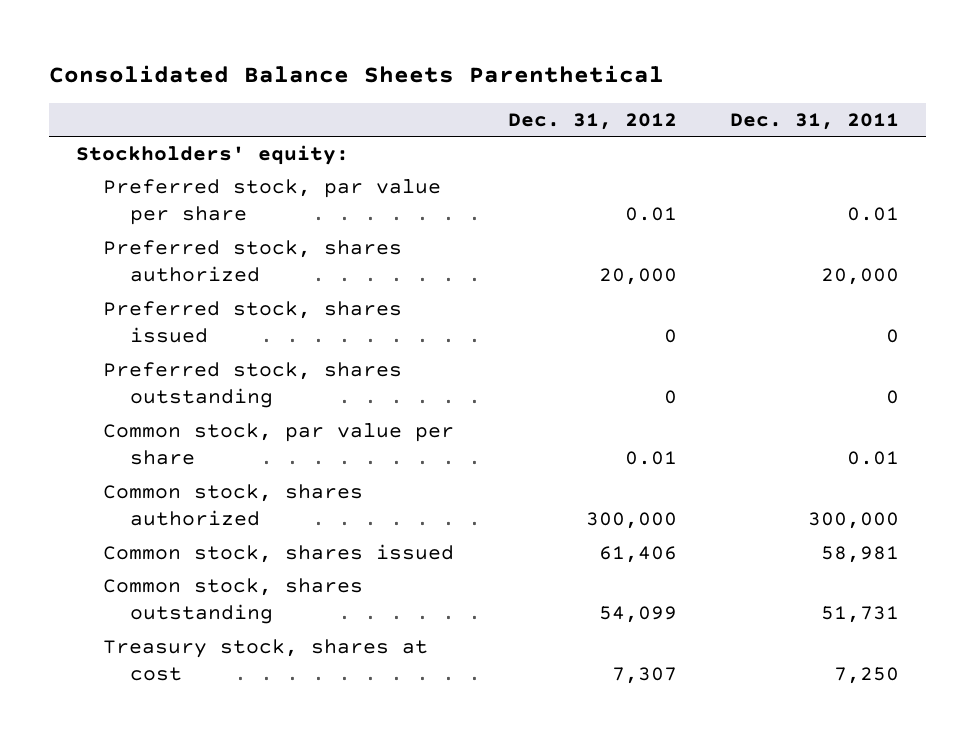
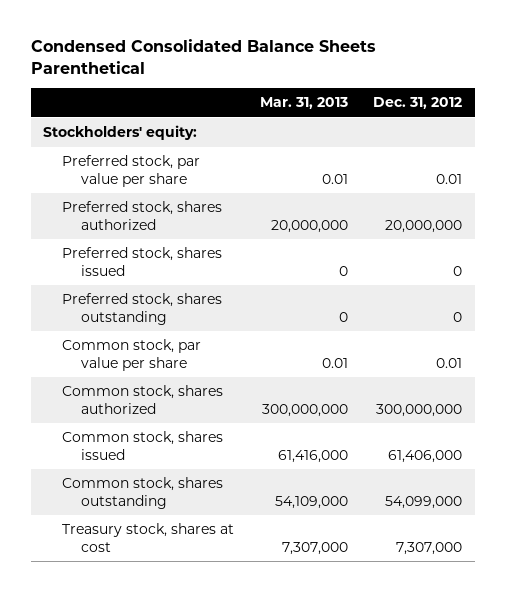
[48,64,664,83] Consolidated Balance Sheets Parenthetical -> [30,39,376,74] Condensed Consolidated Balance Sheets Parenthetical
[730,113,900,131] Dec. 31, 2011 -> none
none -> [259,97,348,110] Mar. 31, 2013
[598,268,677,286] 20,000 -> [385,219,463,233] 20,000,000
[585,512,677,530] 300,000 -> [376,403,463,417] 300,000,000
[598,545,677,563] 61,406 -> [388,449,463,463] 61,406,000
[598,606,677,624] 54,099 -> [385,495,463,509] 54,099,000
[611,667,677,685] 7,307 -> [396,541,463,555] 7,307,000

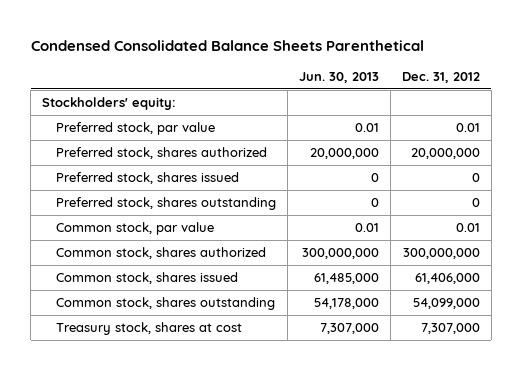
[259,97,348,110] Mar. 31, 2013 -> none
none -> [298,71,379,83] Jun. 30, 2013
[62,155,201,187] Preferred stock, par value per share -> [55,122,215,136] Preferred stock, par value
[62,339,202,371] Common stock, par value per share -> [55,222,214,236] Common stock, par value

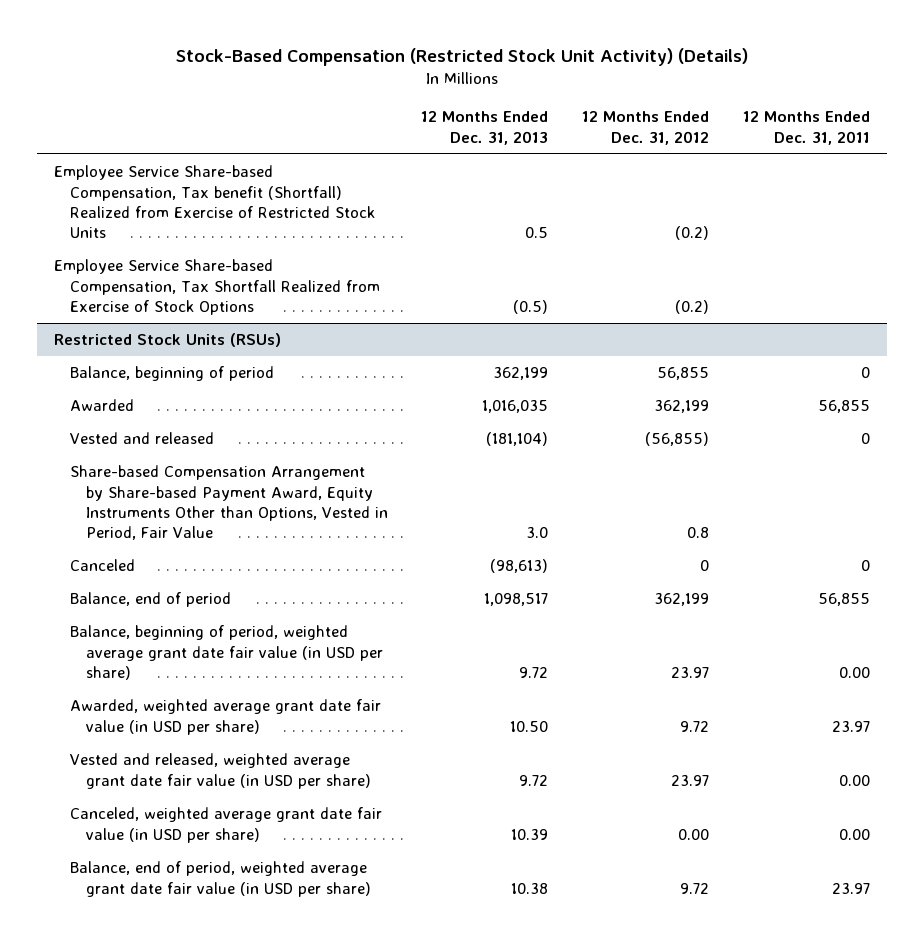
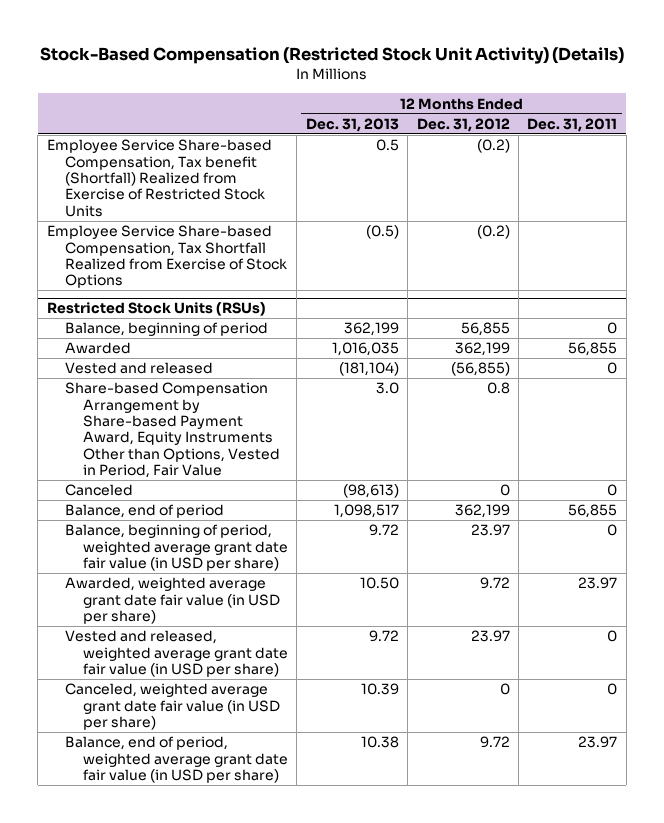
[839,666,871,678] 0.00 -> [607,524,618,537] 0
[839,774,871,786] 0.00 -> [607,630,618,643] 0
[678,828,710,840] 0.00 -> [499,683,510,696] 0
[839,828,871,840] 0.00 -> [607,683,618,696] 0

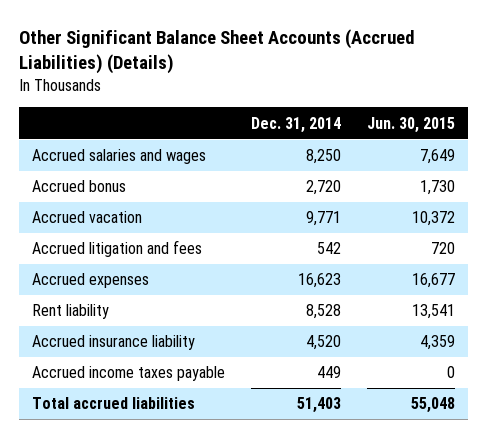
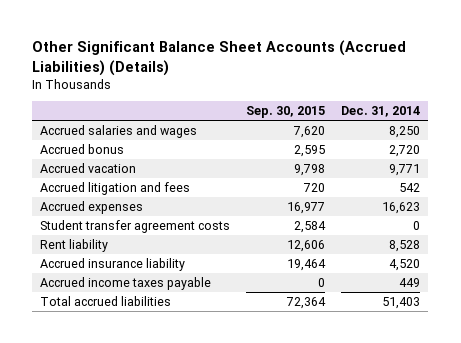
[367,116,456,133] Jun. 30, 2015 -> none
none -> [246,106,326,119] Sep. 30, 2015
none -> [40,219,231,233] Student transfer agreement costs

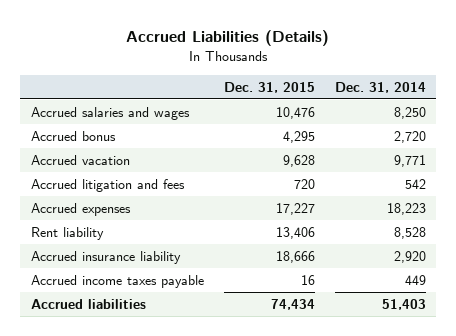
[32,39,407,76] Other Significant Balance Sheet Accounts (Accrued Liabilities) (Details) -> [126,30,330,47] Accrued Liabilities (Details)
[246,106,326,119] Sep. 30, 2015 -> none
none -> [223,81,315,93] Dec. 31, 2015
[40,219,231,233] Student transfer agreement costs -> none
[382,201,421,214] 16,623 -> [386,202,426,215] 18,223
[389,258,421,271] 4,520 -> [393,250,426,263] 2,920
[40,295,172,306] Total accrued liabilities -> [30,298,146,309] Accrued liabilities

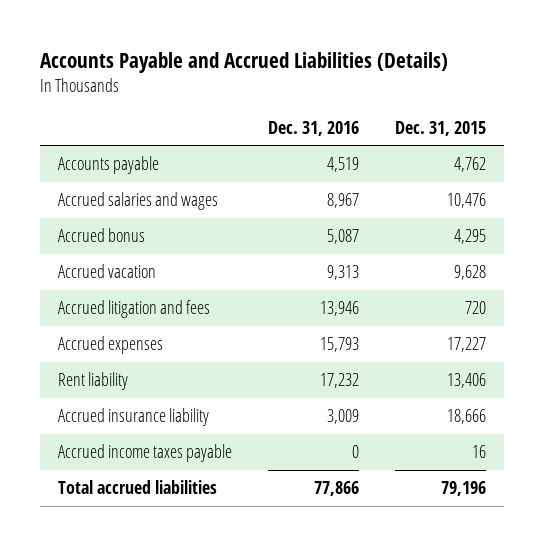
[126,30,330,47] Accrued Liabilities (Details) -> [40,51,449,73] Accounts Payable and Accrued Liabilities (Details)
[334,81,426,93] Dec. 31, 2014 -> none
none -> [268,120,360,136] Dec. 31, 2016
none -> [58,156,160,175] Accounts payable
[30,298,146,309] Accrued liabilities -> [58,480,218,495] Total accrued liabilities
[270,298,315,310] 74,434 -> [440,481,486,497] 79,196

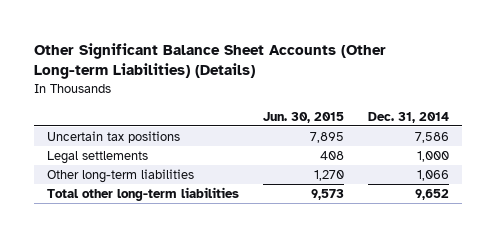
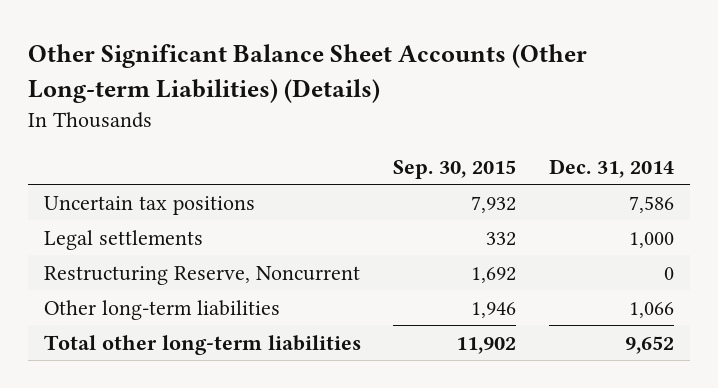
[263,111,345,123] Jun. 30, 2015 -> none
none -> [393,159,517,179] Sep. 30, 2015
none -> [44,265,361,285] Restructuring Reserve, Noncurrent

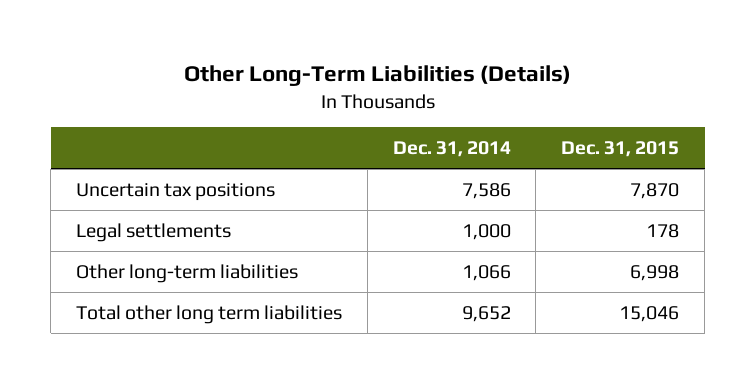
[27,44,587,103] Other Significant Balance Sheet Accounts (Other Long-term Liabilities) (Details) -> [183,65,571,87] Other Long-Term Liabilities (Details)
[393,159,517,179] Sep. 30, 2015 -> none
none -> [561,141,680,158] Dec. 31, 2015
[44,265,361,285] Restructuring Reserve, Noncurrent -> none
[44,334,362,355] Total other long-term liabilities -> [75,304,342,324] Total other long term liabilities

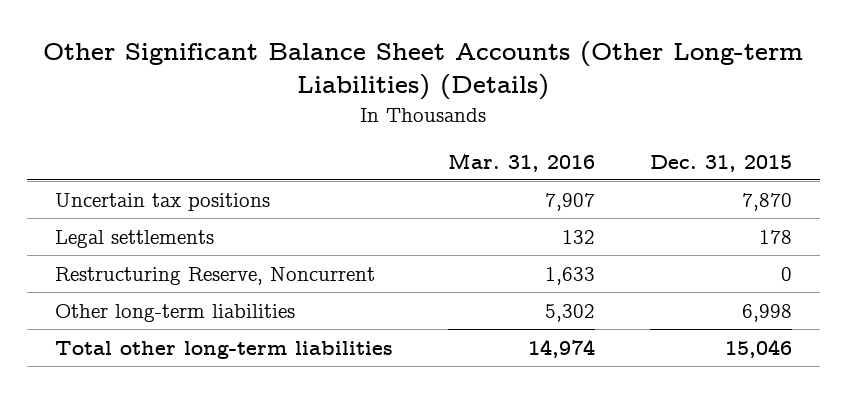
[183,65,571,87] Other Long-Term Liabilities (Details) -> [43,41,804,101] Other Significant Balance Sheet Accounts (Other Long-term Liabilities) (Details)
[392,141,511,158] Dec. 31, 2014 -> none
none -> [447,152,595,172] Mar. 31, 2016
none -> [54,266,375,285] Restructuring Reserve, Noncurrent
[75,304,342,324] Total other long term liabilities -> [54,340,393,359] Total other long-term liabilities

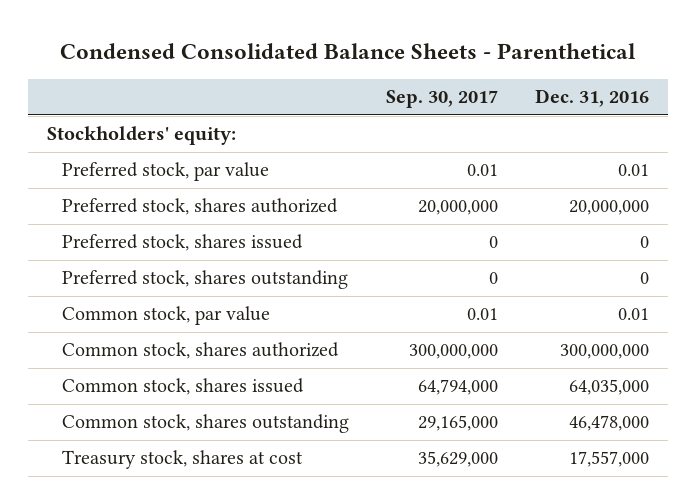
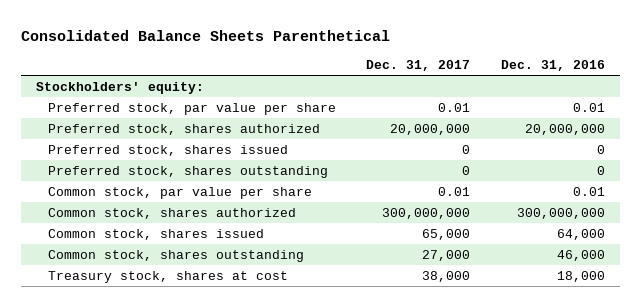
[60,43,637,60] Condensed Consolidated Balance Sheets - Parenthetical -> [21,30,391,42] Consolidated Balance Sheets Parenthetical
[386,90,499,109] Sep. 30, 2017 -> none
none -> [366,60,471,72] Dec. 31, 2017
[62,162,270,182] Preferred stock, par value -> [47,102,336,115] Preferred stock, par value per share
[62,306,271,326] Common stock, par value -> [47,186,312,199] Common stock, par value per share
[569,379,650,396] 64,035,000 -> [557,228,606,240] 64,000
[569,415,650,432] 46,478,000 -> [557,249,606,261] 46,000
[569,451,650,468] 17,557,000 -> [557,270,606,282] 18,000

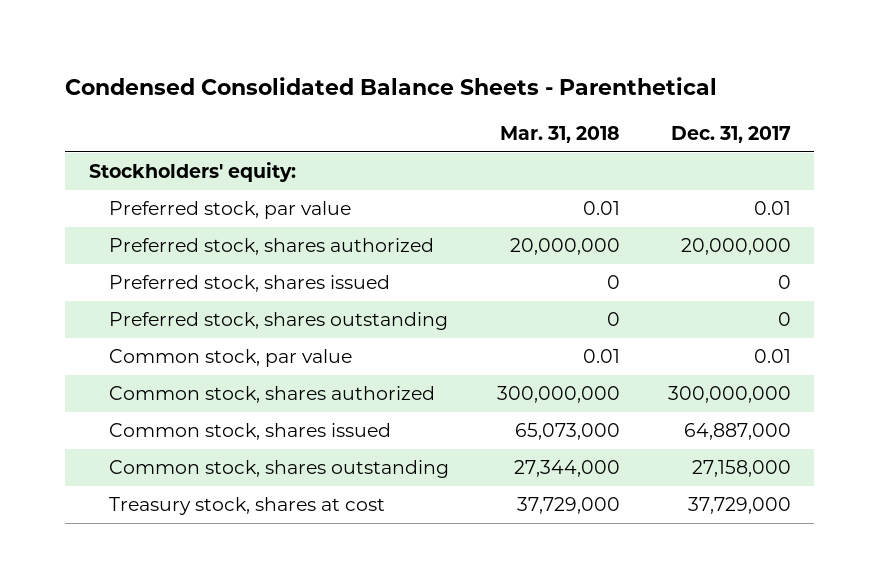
[21,30,391,42] Consolidated Balance Sheets Parenthetical -> [65,77,718,96] Condensed Consolidated Balance Sheets - Parenthetical
[501,60,606,72] Dec. 31, 2016 -> none
none -> [499,125,620,143] Mar. 31, 2018
[47,102,336,115] Preferred stock, par value per share -> [109,201,352,220] Preferred stock, par value
[47,186,312,199] Common stock, par value per share -> [109,349,353,368] Common stock, par value
[422,228,471,240] 65,000 -> [683,423,791,441] 64,887,000
[422,249,471,261] 27,000 -> [691,460,791,478] 27,158,000
[422,270,471,282] 38,000 -> [687,497,791,515] 37,729,000

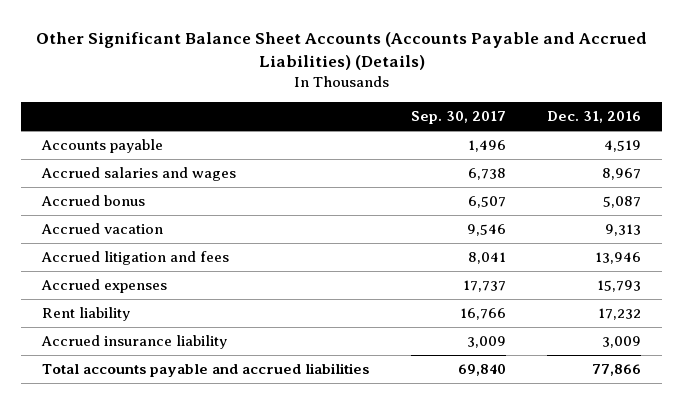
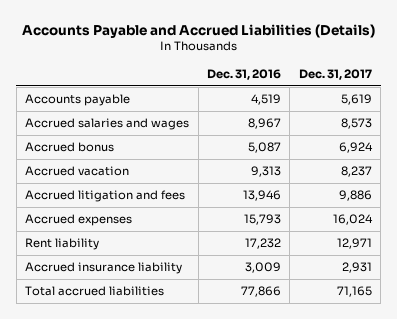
[35,32,647,71] Other Significant Balance Sheet Accounts (Accounts Payable and Accrued Liabilities) (Details) -> [21,23,375,38] Accounts Payable and Accrued Liabilities (Details)
[410,111,506,125] Sep. 30, 2017 -> none
none -> [298,69,372,81] Dec. 31, 2017
[42,363,370,378] Total accounts payable and accrued liabilities -> [25,286,165,297] Total accrued liabilities

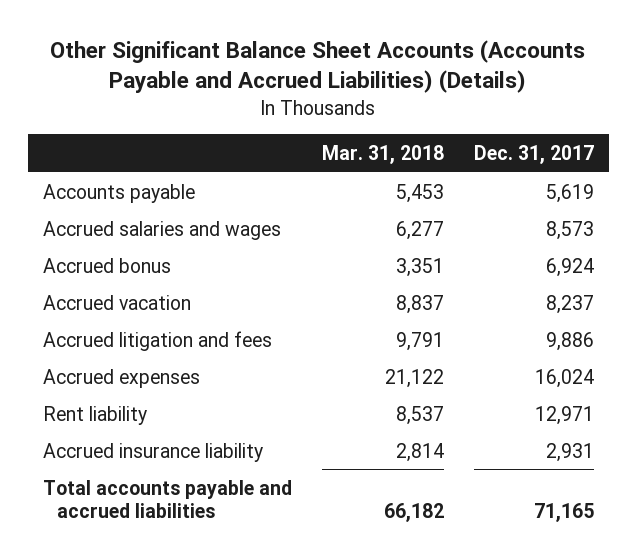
[21,23,375,38] Accounts Payable and Accrued Liabilities (Details) -> [50,40,586,94] Other Significant Balance Sheet Accounts (Accounts Payable and Accrued Liabilities) (Details)
[207,69,282,81] Dec. 31, 2016 -> none
none -> [321,145,444,165] Mar. 31, 2018
[25,286,165,297] Total accrued liabilities -> [42,479,292,518] Total accounts payable and accrued liabilities

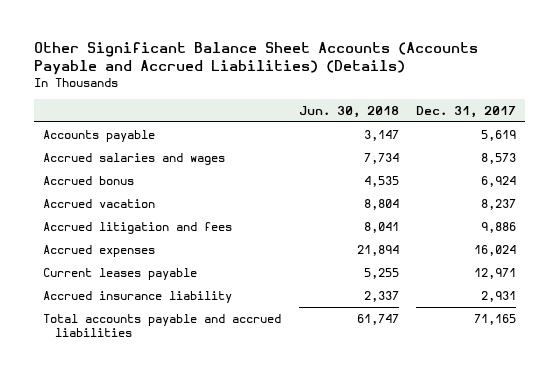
[321,145,444,165] Mar. 31, 2018 -> none
none -> [298,105,399,118] Jun. 30, 2018
[42,405,147,425] Rent liability -> [43,267,198,280] Current leases payable

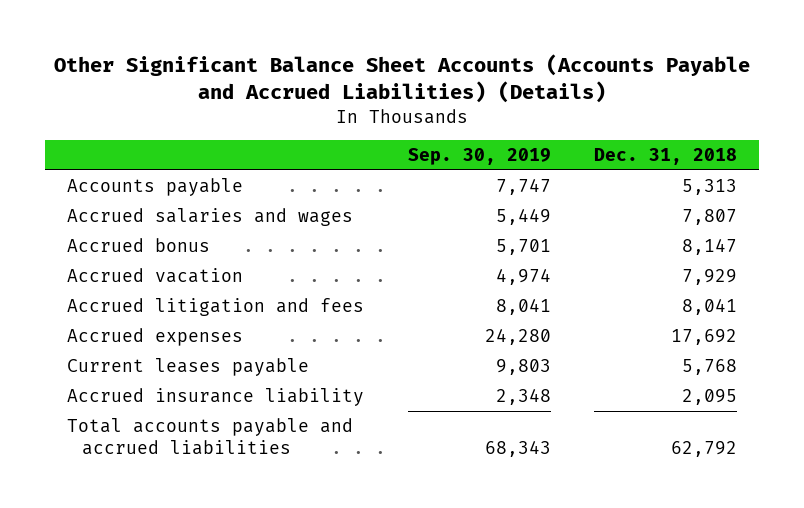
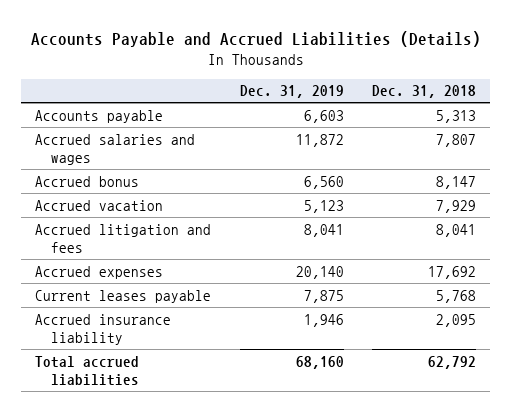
[54,54,751,104] Other Significant Balance Sheet Accounts (Accounts Payable and Accrued Liabilities) (Details) -> [30,31,481,48] Accounts Payable and Accrued Liabilities (Details)
[407,148,551,166] Sep. 30, 2019 -> none
none -> [239,85,344,99] Dec. 31, 2019
[66,418,353,456] Total accounts payable and accrued liabilities -> [35,355,140,386] Total accrued liabilities

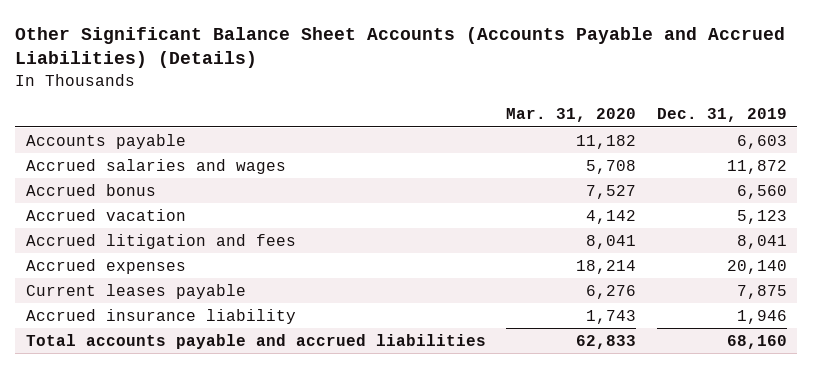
[30,31,481,48] Accounts Payable and Accrued Liabilities (Details) -> [15,26,786,69] Other Significant Balance Sheet Accounts (Accounts Payable and Accrued Liabilities) (Details)
[371,85,476,99] Dec. 31, 2018 -> none
none -> [506,108,637,123] Mar. 31, 2020
[35,355,140,386] Total accrued liabilities -> [25,333,486,349] Total accounts payable and accrued liabilities

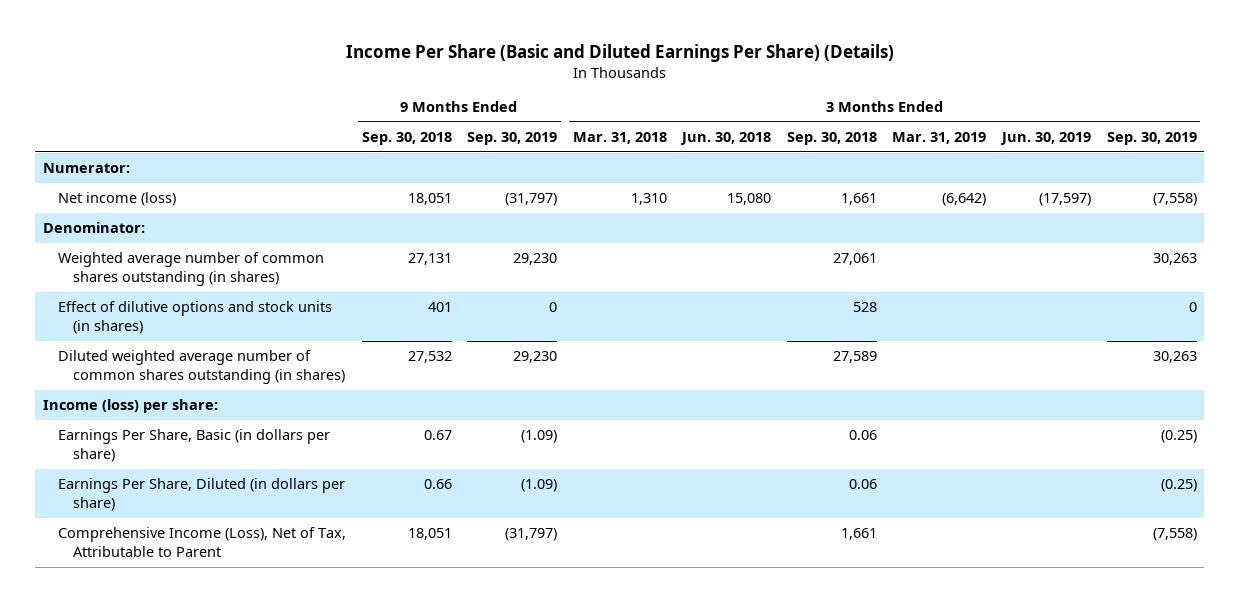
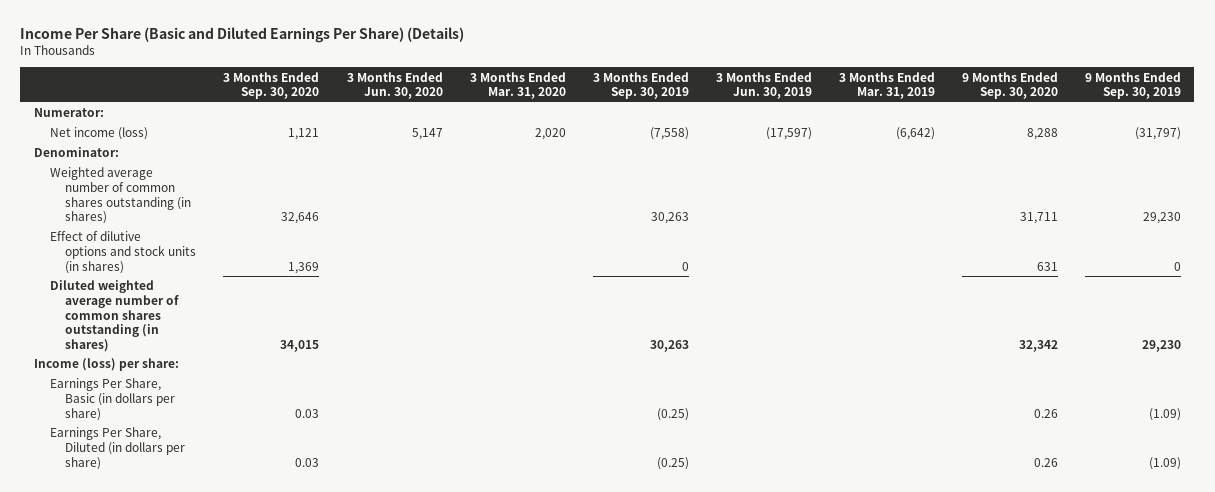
[361,132,452,146] Sep. 30, 2018 -> none
[572,132,667,145] Mar. 31, 2018 -> none
[680,132,772,146] Jun. 30, 2018 -> none
[786,132,877,146] Sep. 30, 2018 -> none
none -> [223,71,320,100] 3 Months Ended Sep. 30, 2020
none -> [346,71,443,100] 3 Months Ended Jun. 30, 2020
none -> [469,71,566,100] 3 Months Ended Mar. 31, 2020
none -> [961,71,1058,100] 9 Months Ended Sep. 30, 2020
[57,527,346,558] Comprehensive Income (Loss), Net of Tax, Attributable to Parent -> none

